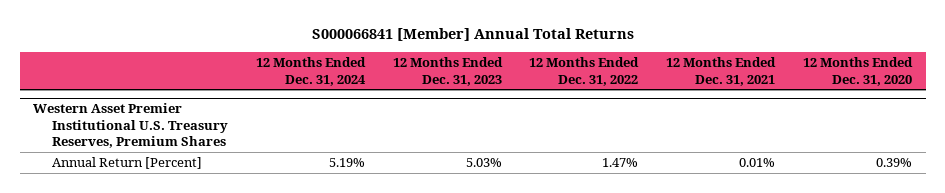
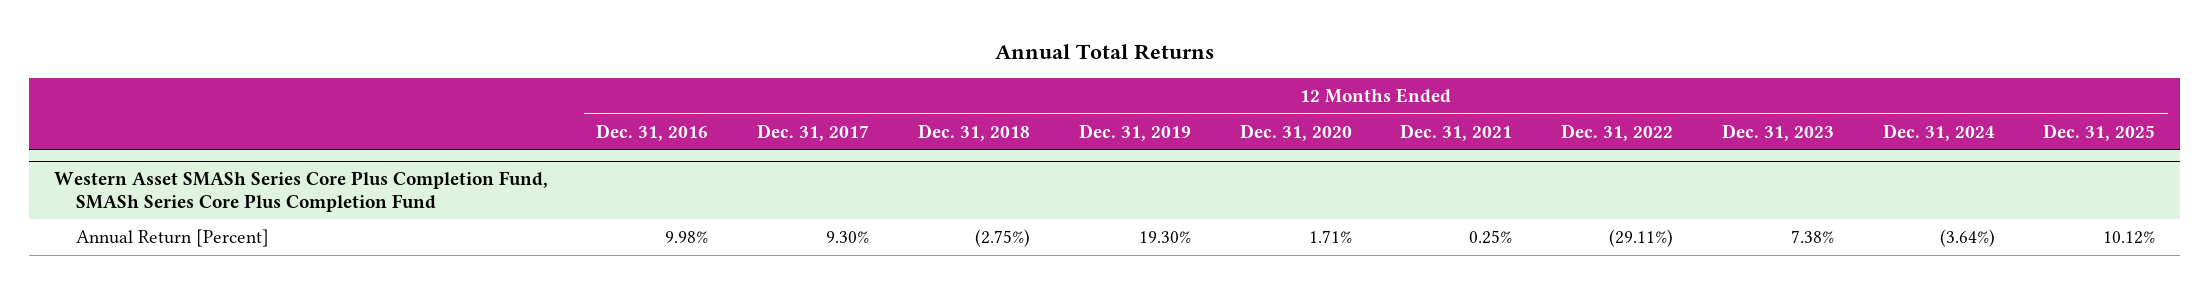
[311,28,634,42] S000066841 [Member] Annual Total Returns -> [994,43,1214,60] Annual Total Returns
none -> [596,123,709,141] Dec. 31, 2016
none -> [757,123,870,141] Dec. 31, 2017
none -> [918,123,1031,141] Dec. 31, 2018
none -> [1078,123,1191,141] Dec. 31, 2019
none -> [2043,123,2156,141] Dec. 31, 2025
[33,103,228,148] Western Asset Premier Institutional U.S. Treasury Reserves, Premium Shares -> none
none -> [53,171,548,212] Western Asset SMASh Series Core Plus Completion Fund, SMASh Series Core Plus Completion Fund
[328,157,365,167] 5.19% -> [1939,229,1995,248] (3.64%)
[465,157,502,167] 5.03% -> [1790,230,1834,244] 7.38%
[602,157,639,167] 1.47% -> [1609,229,1674,248] (29.11%)
[739,157,776,167] 0.01% -> [1469,230,1513,245] 0.25%
[875,157,912,167] 0.39% -> [1308,230,1352,244] 1.71%

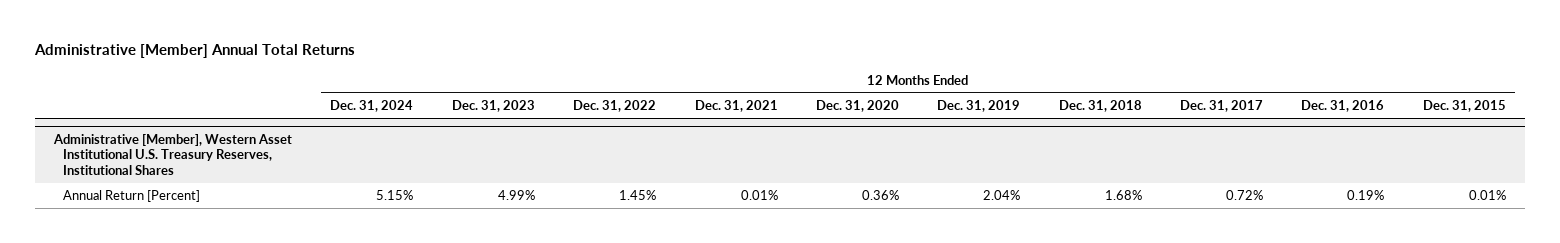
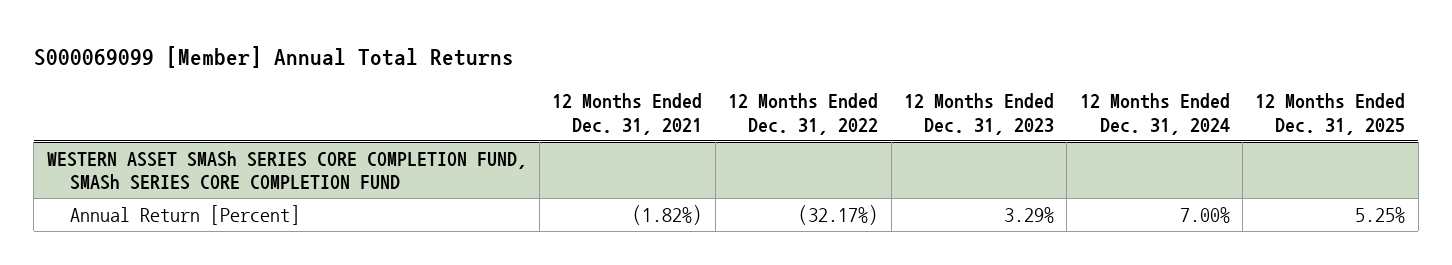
[33,43,355,58] Administrative [Member] Annual Total Returns -> [33,46,514,69] S000069099 [Member] Annual Total Returns
[815,100,899,113] Dec. 31, 2020 -> none
[937,100,1021,113] Dec. 31, 2019 -> none
[1058,100,1142,113] Dec. 31, 2018 -> none
[1179,100,1263,113] Dec. 31, 2017 -> none
[1301,100,1385,113] Dec. 31, 2016 -> none
[1422,100,1506,113] Dec. 31, 2015 -> none
none -> [1255,92,1406,135] 12 Months Ended Dec. 31, 2025
[53,133,293,175] Administrative [Member], Western Asset Institutional U.S. Treasury Reserves, Institutional Shares -> none
none -> [46,150,527,191] WESTERN ASSET SMASh SERIES CORE COMPLETION FUND, SMASh SERIES CORE COMPLETION FUND
[376,190,414,201] 5.15% -> [1179,206,1230,223] 7.00%
[497,190,535,201] 4.99% -> [1003,206,1054,223] 3.29%
[619,190,657,201] 1.45% -> [798,204,879,225] (32.17%)
[740,190,778,201] 0.01% -> [632,204,703,225] (1.82%)

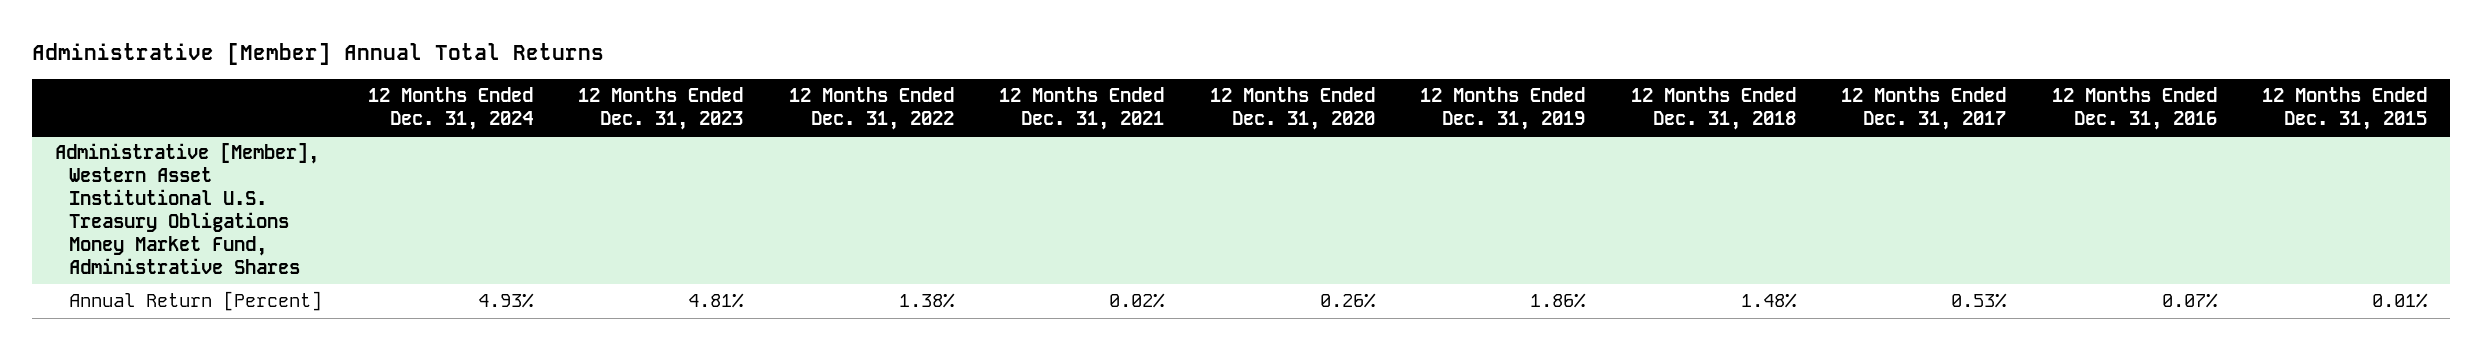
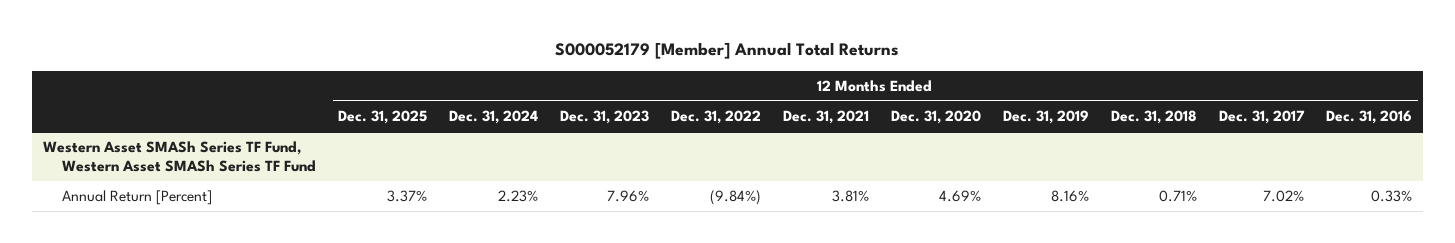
[31,43,604,66] Administrative [Member] Annual Total Returns -> [555,42,900,60] S000052179 [Member] Annual Total Returns
[2261,86,2427,130] 12 Months Ended Dec. 31, 2015 -> none
none -> [338,110,428,125] Dec. 31, 2025
[54,143,319,274] Administrative [Member], Western Asset Institutional U.S. Treasury Obligations Money Market Fund, Administrative Shares -> none
none -> [42,141,317,173] Western Asset SMASh Series TF Fund, Western Asset SMASh Series TF Fund
[477,293,534,309] 4.93% -> [498,190,539,203] 2.23%
[688,293,745,309] 4.81% -> [607,190,650,203] 7.96%
[898,293,955,309] 1.38% -> [710,190,762,206] (9.84%)
[1109,293,1166,309] 0.02% -> [832,190,870,203] 3.81%
[1319,293,1376,309] 0.26% -> [939,190,982,203] 4.69%
[1530,293,1587,309] 1.86% -> [1051,190,1090,203] 8.16%
[1740,293,1797,309] 1.48% -> [1159,190,1198,203] 0.71%
[1951,293,2008,309] 0.53% -> [1263,190,1305,203] 7.02%
[2161,293,2218,309] 0.07% -> [1371,190,1413,203] 0.33%

